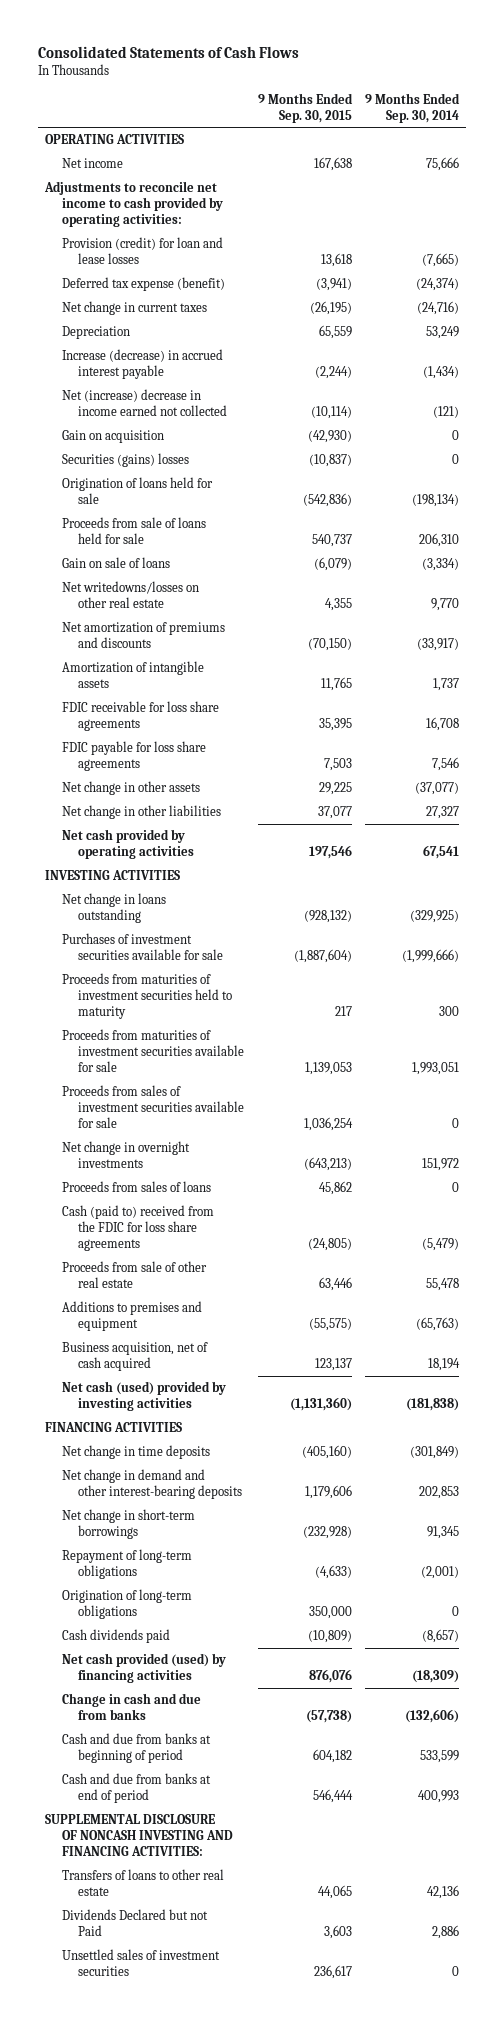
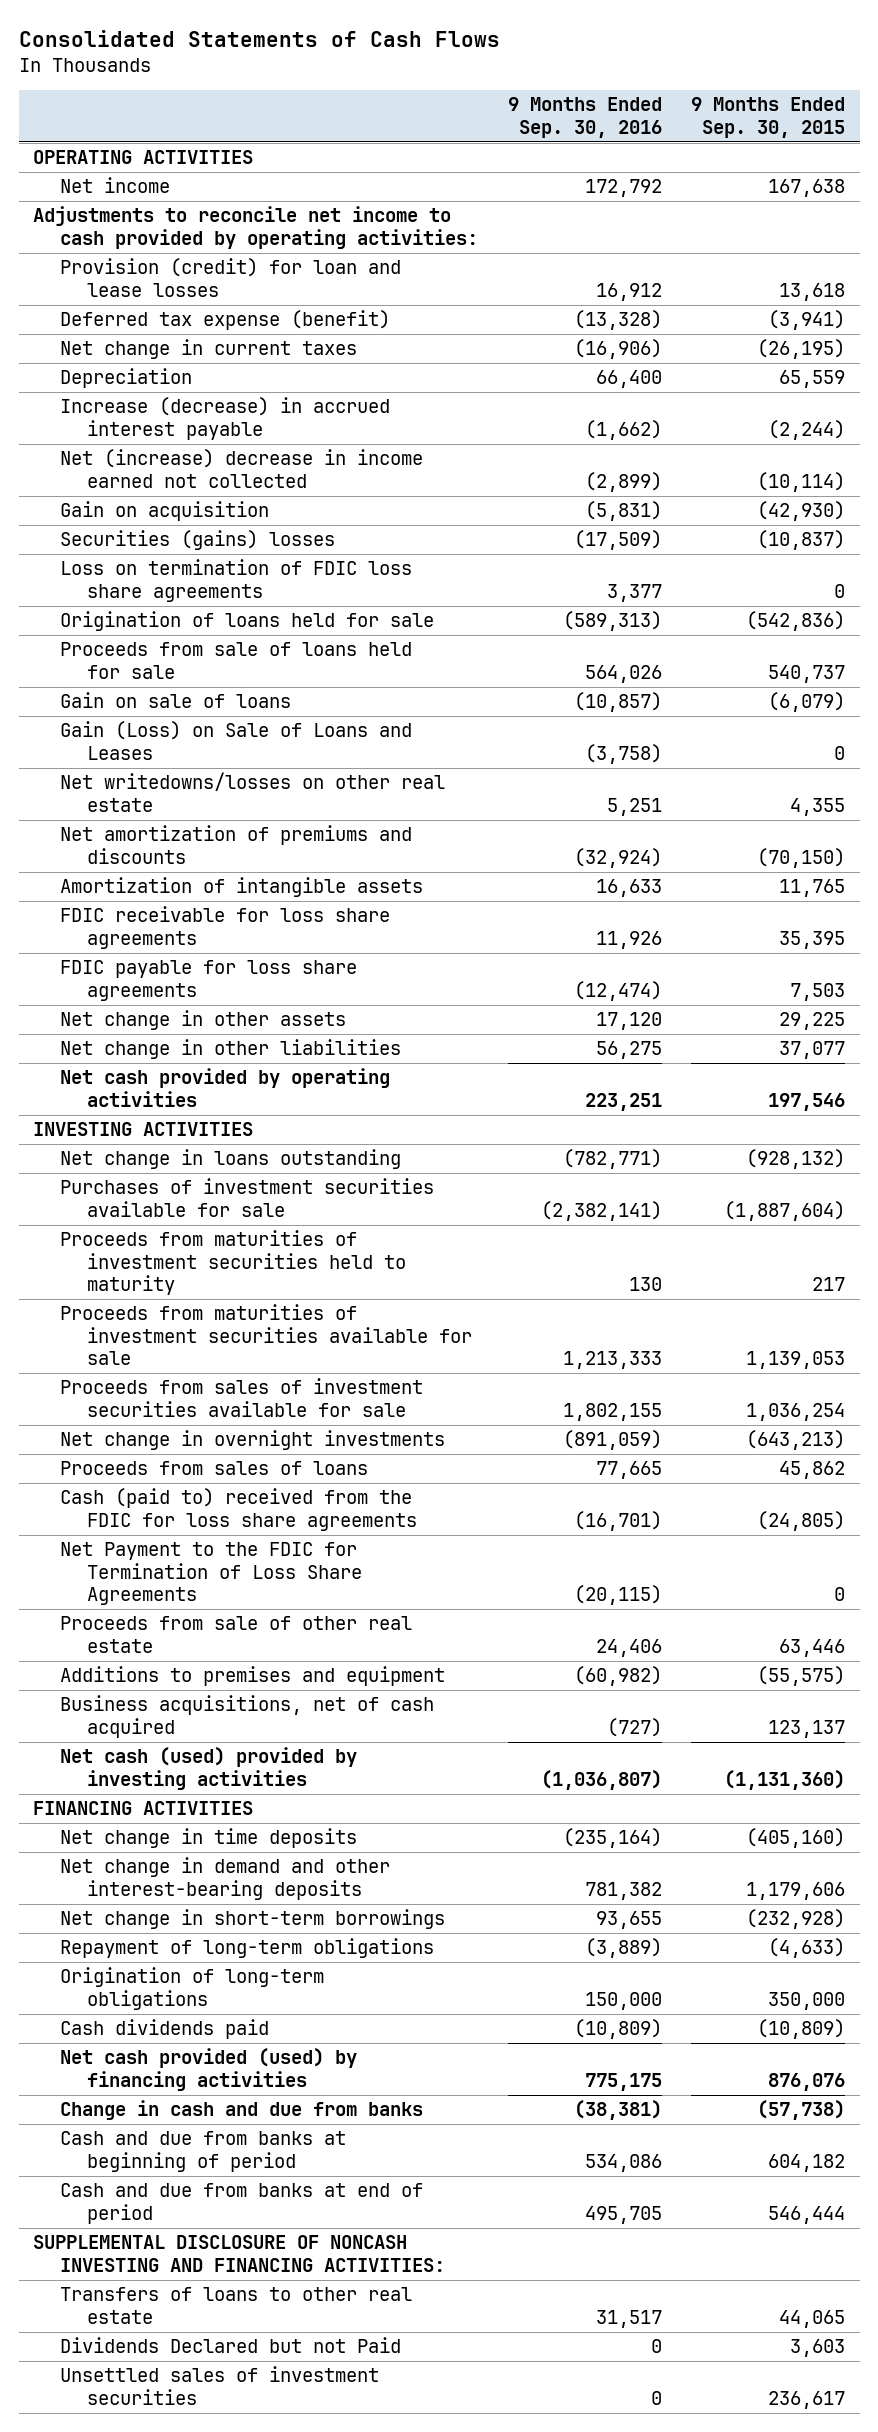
[364,92,460,123] 9 Months Ended Sep. 30, 2014 -> none
none -> [507,97,662,138] 9 Months Ended Sep. 30, 2016
none -> [60,559,413,602] Loss on termination of FDIC loss share agreements
none -> [60,721,413,760] Gain (Loss) on Sale of Loans and Leases
none -> [60,1542,363,1606] Net Payment to the FDIC for Termination of Loss Share Agreements
[61,1342,208,1372] Business acquisition, net of cash acquired -> [60,1695,435,1738] Business acquisitions, net of cash acquired

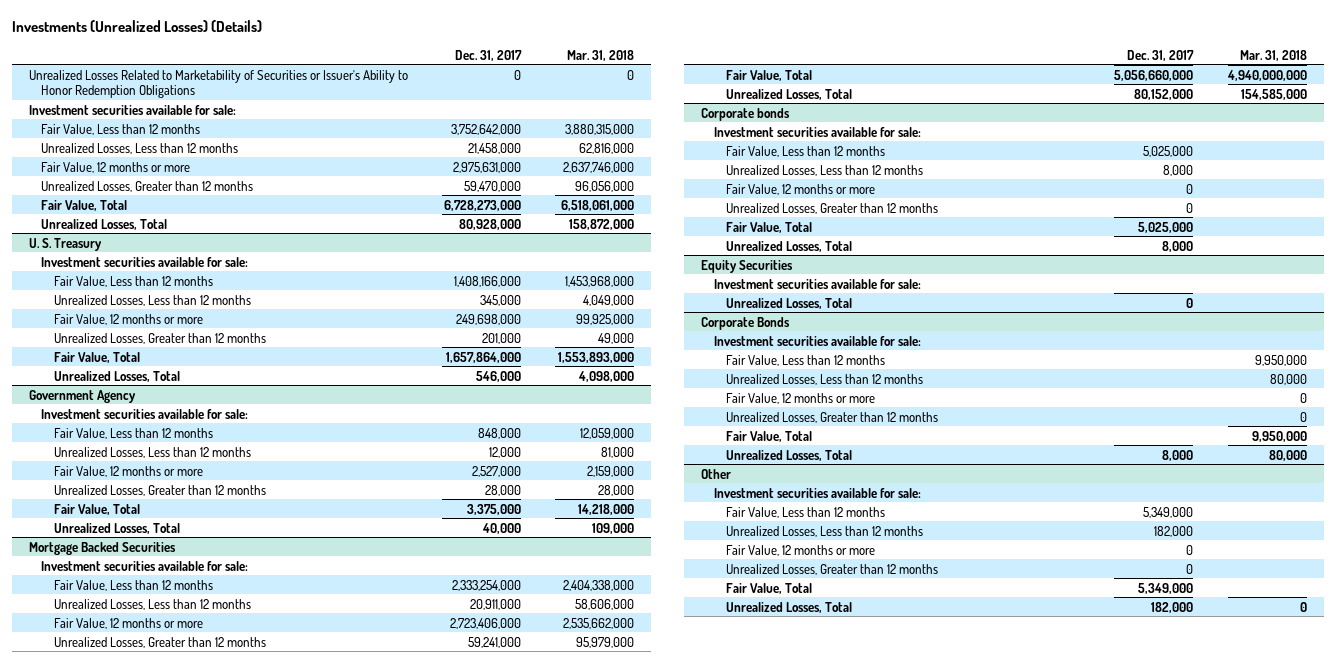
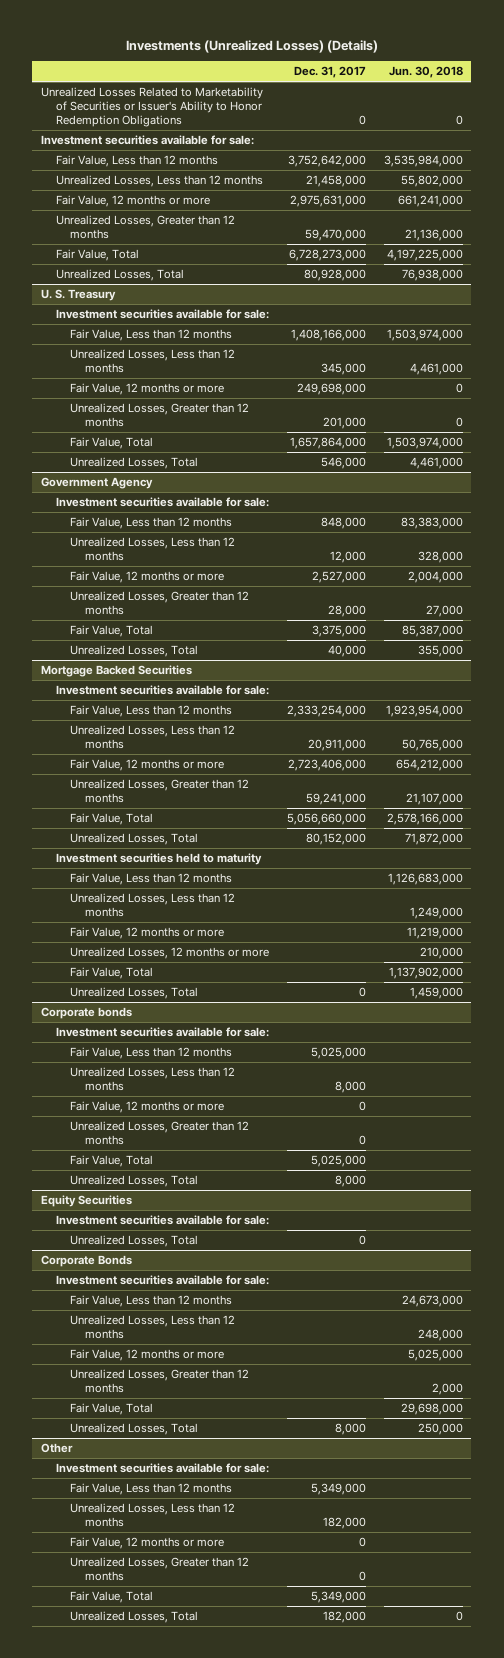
[567,49,635,61] Mar. 31, 2018 -> none
none -> [388,66,463,79] Jun. 30, 2018
none -> [55,852,262,865] Investment securities held to maturity
none -> [70,872,233,885] Fair Value, Less than 12 months
none -> [70,892,236,917] Unrealized Losses, Less than 12 months
none -> [70,926,225,939] Fair Value, 12 months or more
none -> [70,946,270,959] Unrealized Losses, 12 months or more
none -> [70,966,154,979] Fair Value, Total
none -> [70,986,199,999] Unrealized Losses, Total

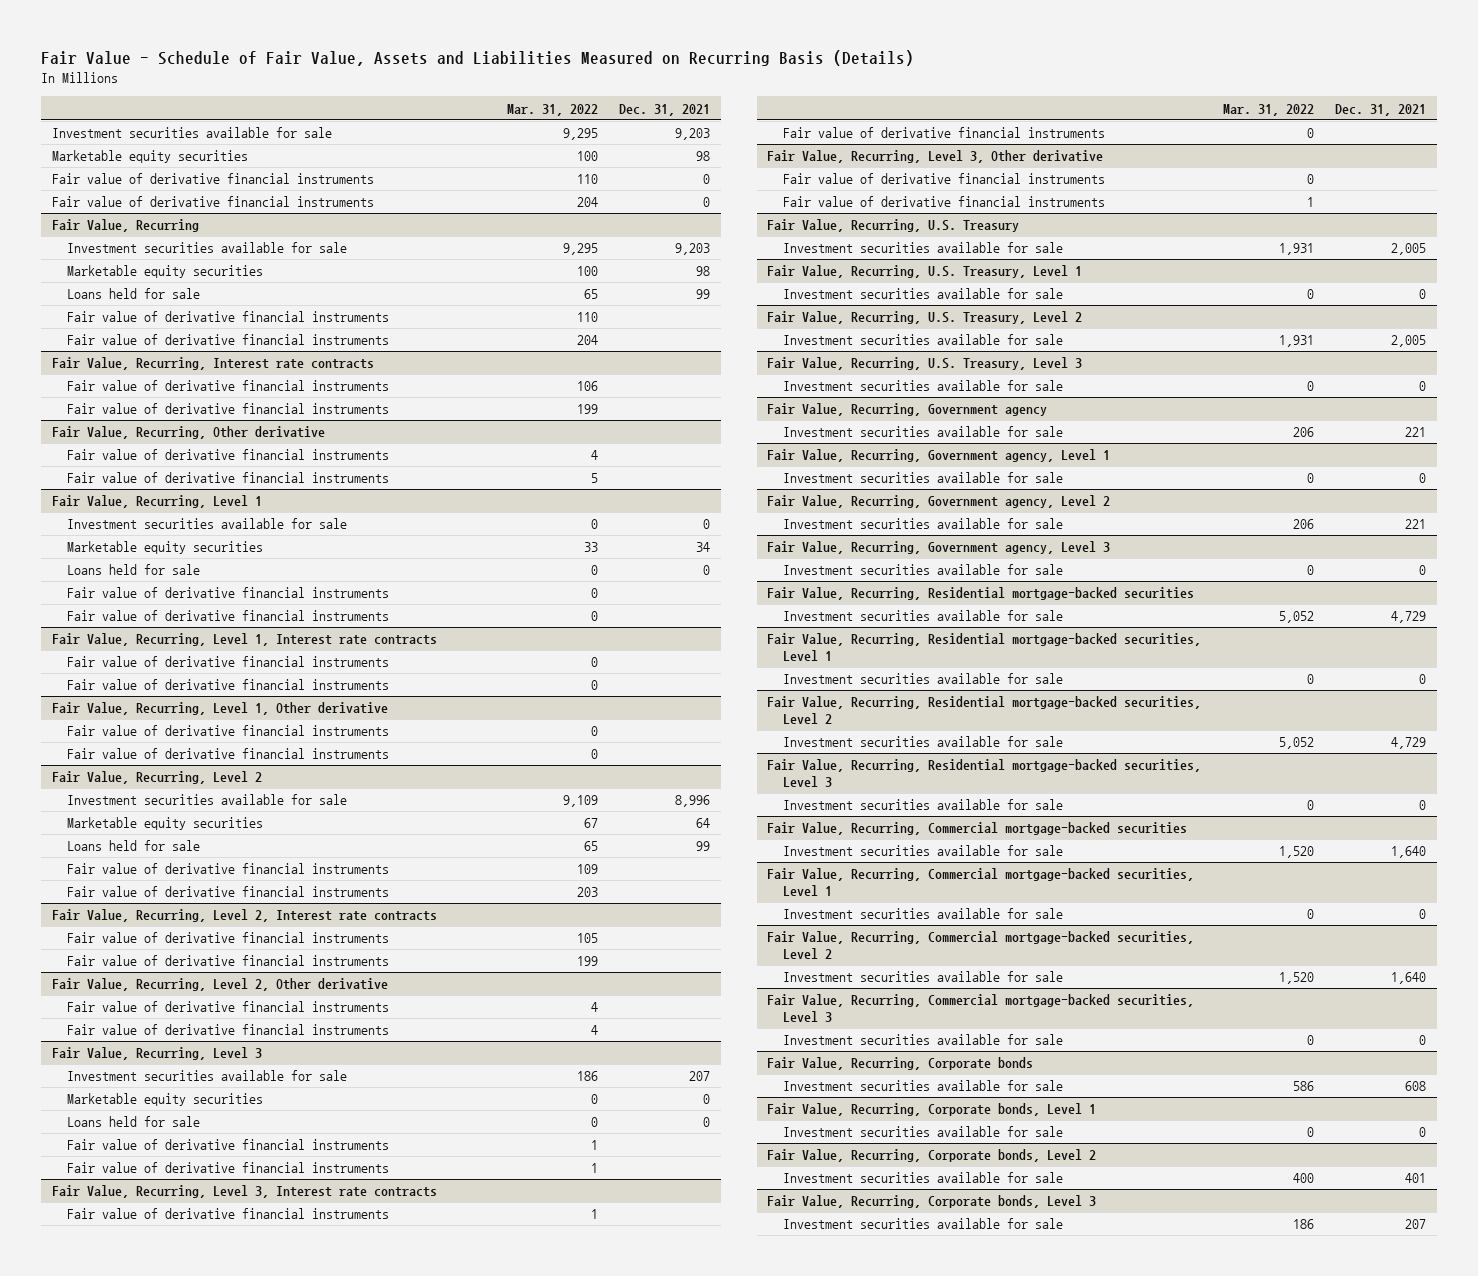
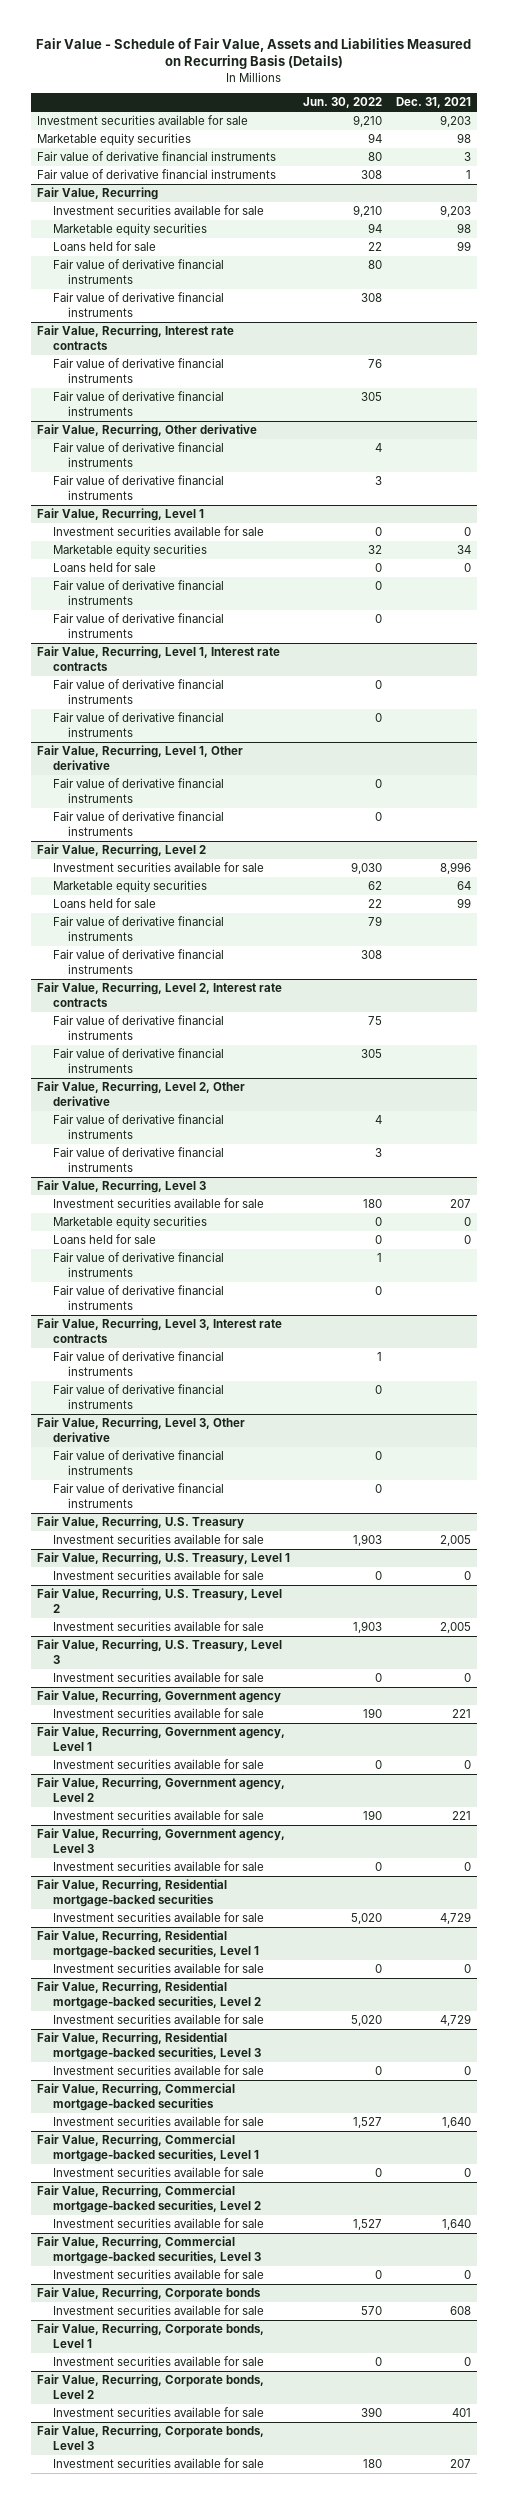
[507,103,599,116] Mar. 31, 2022 -> none
none -> [303,97,383,109] Jun. 30, 2022
[703,174,711,185] 0 -> [463,152,471,162] 3
[703,197,711,208] 0 -> [465,170,471,180] 1

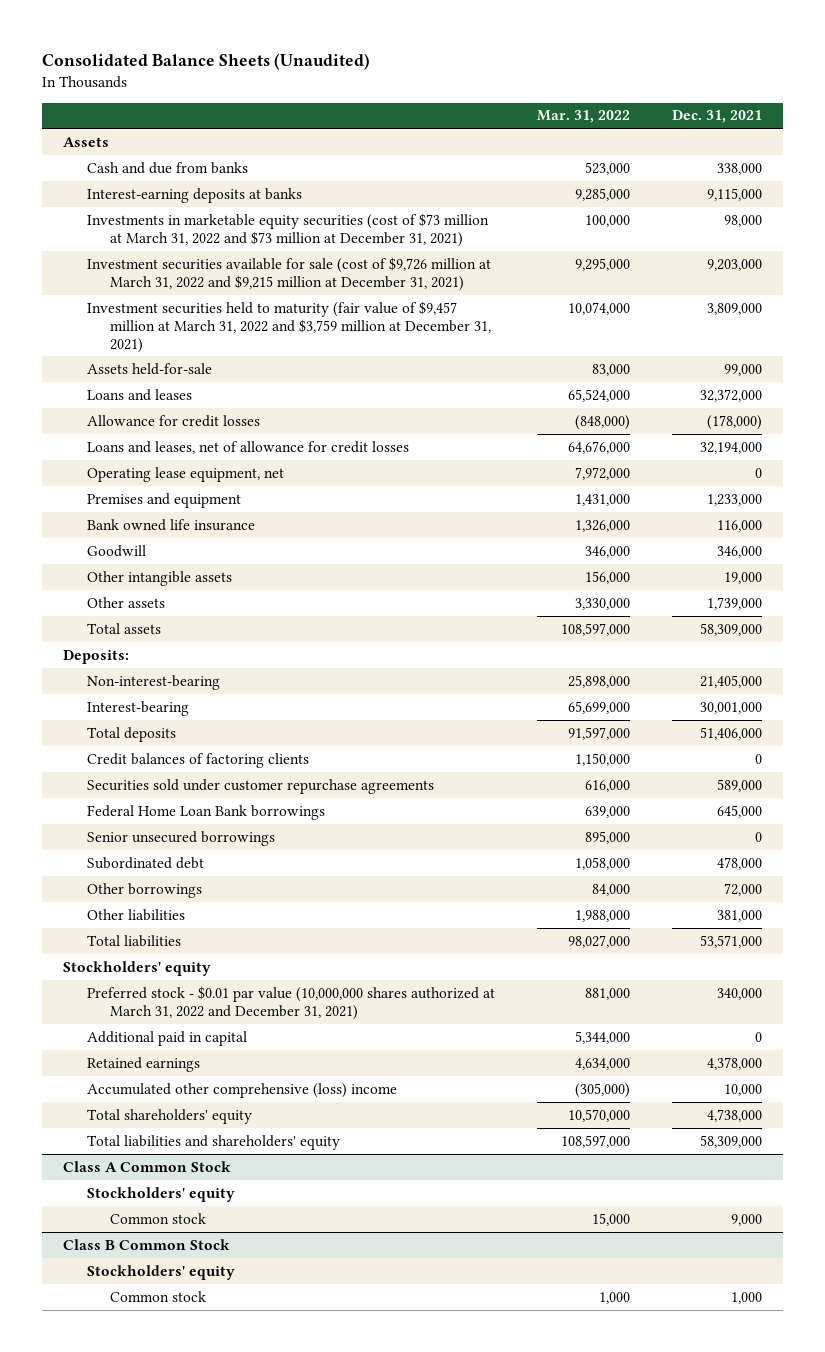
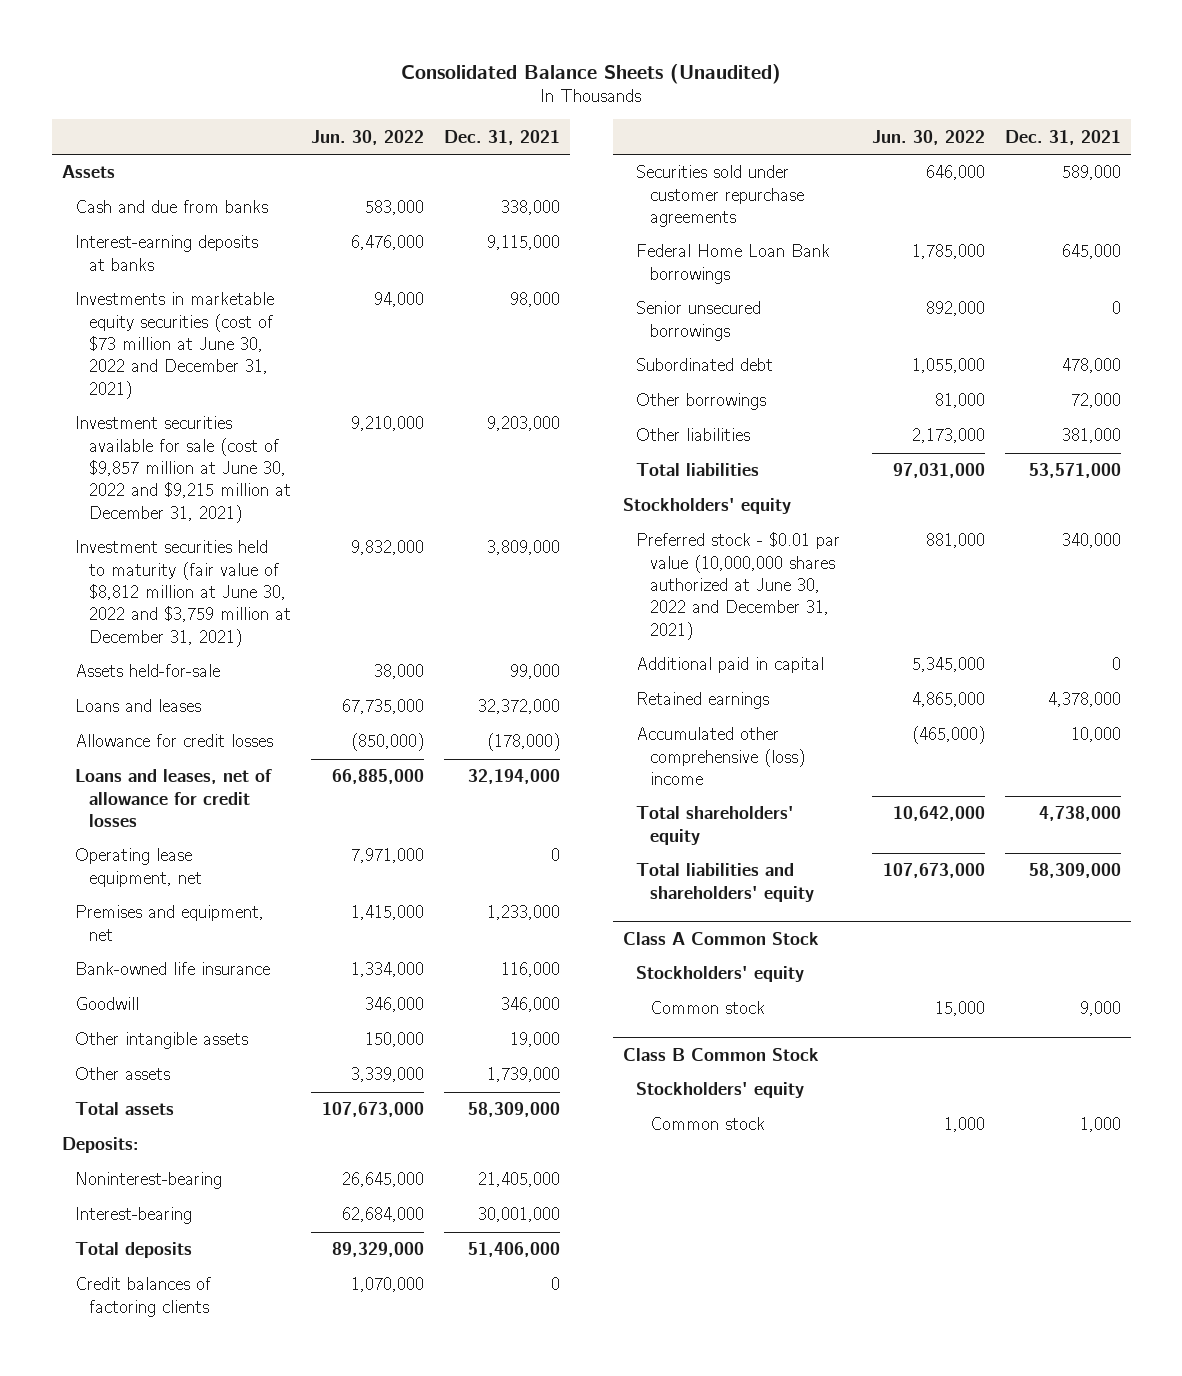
[536,110,630,124] Mar. 31, 2022 -> none
none -> [310,129,424,145] Jun. 30, 2022
[86,212,489,247] Investments in marketable equity securities (cost of $73 million at March 31, 2022 and $73 million at December 31, 2021) -> [75,292,275,399] Investments in marketable equity securities (cost of $73 million at June 30, 2022 and December 31, 2021)
[86,256,491,291] Investment securities available for sale (cost of $9,726 million at March 31, 2022 and $9,215 million at December 31, 2021) -> [75,416,291,523] Investment securities available for sale (cost of $9,857 million at June 30, 2022 and $9,215 million at December 31, 2021)
[86,300,491,353] Investment securities held to maturity (fair value of $9,457 million at March 31, 2022 and $3,759 million at December 31, 2021) -> [75,540,291,647] Investment securities held to maturity (fair value of $8,812 million at June 30, 2022 and $3,759 million at December 31, 2021)
[86,492,241,508] Premises and equipment -> [75,905,265,941] Premises and equipment, net
[86,518,255,531] Bank owned life insurance -> [75,962,271,976] Bank-owned life insurance
[86,674,220,690] Non-interest-bearing -> [75,1172,223,1190] Noninterest-bearing
[86,985,495,1020] Preferred stock - $0.01 par value (10,000,000 shares authorized at March 31, 2022 and December 31, 2021) -> [636,532,841,640] Preferred stock - $0.01 par value (10,000,000 shares authorized at June 30, 2022 and December 31, 2021)

